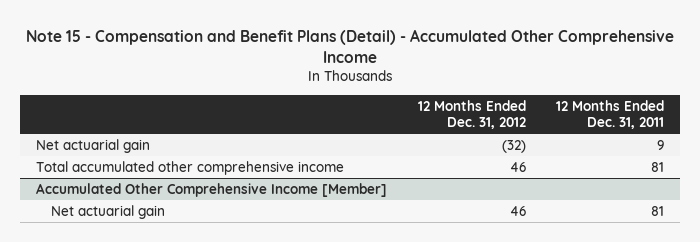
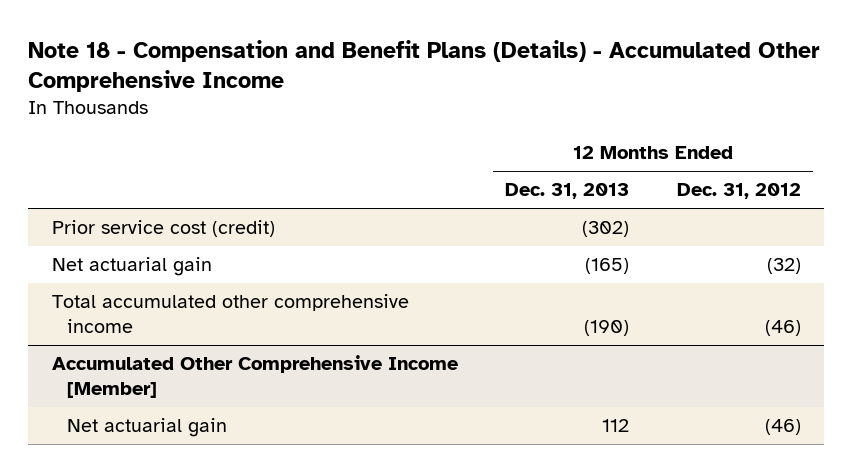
[26,28,675,63] Note 15 - Compensation and Benefit Plans (Detail) - Accumulated Other Comprehensive Income -> [27,39,820,93] Note 18 - Compensation and Benefit Plans (Details) - Accumulated Other Comprehensive Income
[556,99,665,129] 12 Months Ended Dec. 31, 2011 -> none
none -> [505,183,630,200] Dec. 31, 2013
none -> [51,220,275,238] Prior service cost (credit)
[509,161,526,172] 46 -> [764,320,801,337] (46)
[509,205,526,216] 46 -> [764,419,801,436] (46)

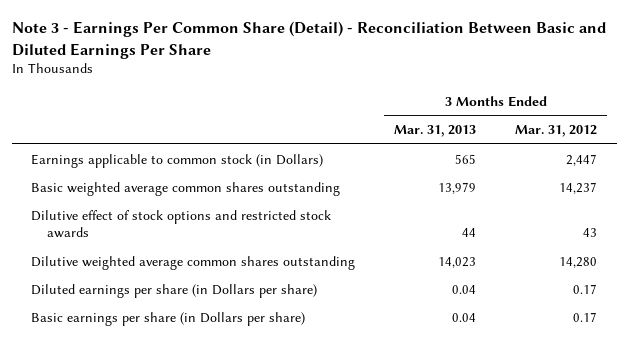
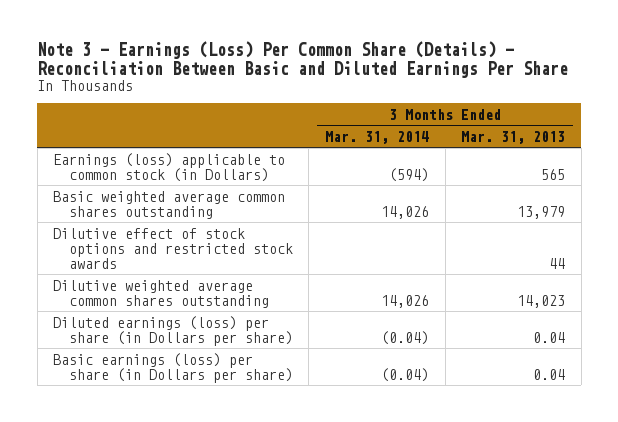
[11,21,606,59] Note 3 - Earnings Per Common Share (Detail) - Reconciliation Between Basic and Diluted Earnings Per Share -> [37,40,569,78] Note 3 - Earnings (Loss) Per Common Share (Details) - Reconciliation Between Basic and Diluted Earnings Per Share
[515,124,598,137] Mar. 31, 2012 -> none
none -> [324,130,429,144] Mar. 31, 2014
[31,153,324,168] Earnings applicable to common stock (in Dollars) -> [53,152,286,182] Earnings (loss) applicable to common stock (in Dollars)
[31,283,318,298] Diluted earnings per share (in Dollars per share) -> [53,315,293,346] Diluted earnings (loss) per share (in Dollars per share)
[31,311,306,326] Basic earnings per share (in Dollars per share) -> [53,352,293,383] Basic earnings (loss) per share (in Dollars per share)

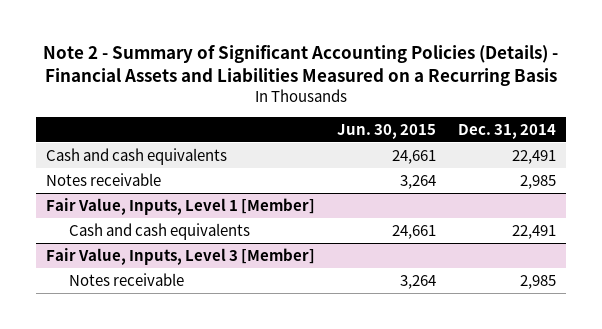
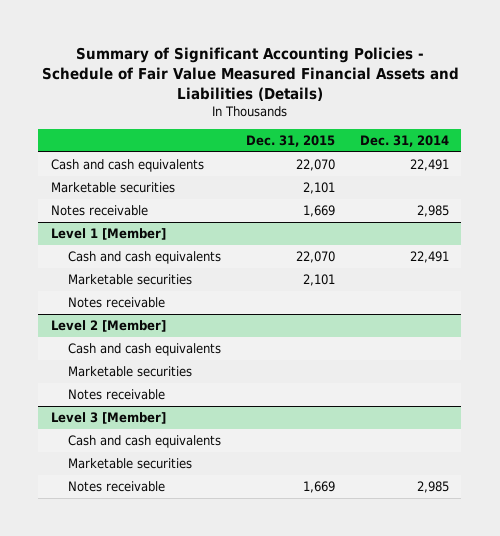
[42,44,558,87] Note 2 - Summary of Significant Accounting Policies (Details) - Financial Assets and Liabilities Measured on a Recurring Basis -> [41,46,459,101] Summary of Significant Accounting Policies - Schedule of Fair Value Measured Financial Assets and Liabilities (Details)
[336,124,436,140] Jun. 30, 2015 -> none
none -> [246,135,336,148] Dec. 31, 2015
none -> [50,182,175,194] Marketable securities
[46,197,316,215] Fair Value, Inputs, Level 1 [Member] -> [50,228,166,241] Level 1 [Member]
none -> [68,274,193,286] Marketable securities
none -> [68,297,166,309] Notes receivable
none -> [50,320,166,333] Level 2 [Member]
none -> [68,343,222,357] Cash and cash equivalents
none -> [68,366,193,378] Marketable securities
none -> [68,389,166,401] Notes receivable
[46,247,316,265] Fair Value, Inputs, Level 3 [Member] -> [50,412,166,425] Level 3 [Member]
none -> [68,435,222,449] Cash and cash equivalents
none -> [68,458,193,470] Marketable securities

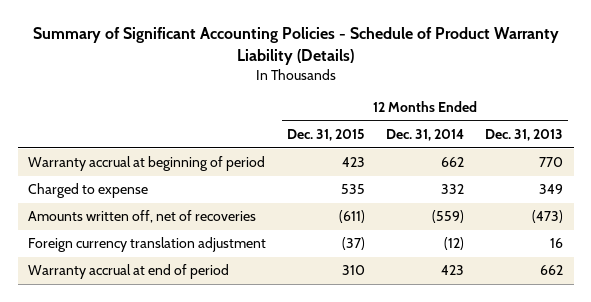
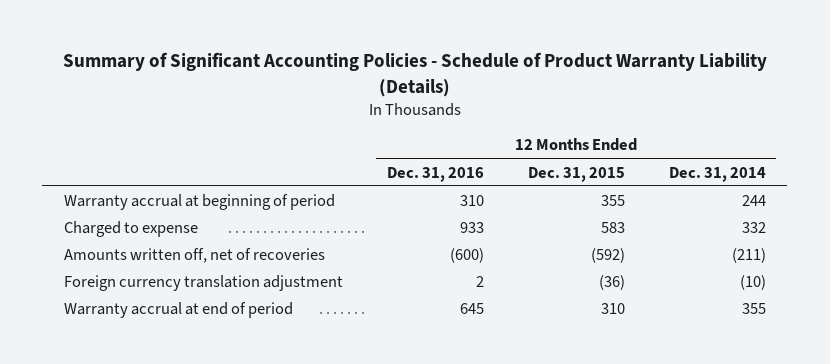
[485,129,564,142] Dec. 31, 2013 -> none
none -> [386,166,484,182] Dec. 31, 2016
[342,157,366,168] 423 -> [600,195,625,207] 355
[441,157,465,168] 662 -> [741,195,766,207] 244
[341,184,366,195] 535 -> [600,222,625,234] 583
[339,210,366,224] (611) -> [590,248,625,264] (592)
[432,210,465,224] (559) -> [731,248,766,264] (211)
[342,237,366,251] (37) -> [598,275,625,291] (36)
[444,237,465,251] (12) -> [739,275,766,291] (10)
[441,265,465,276] 423 -> [741,303,766,315] 355

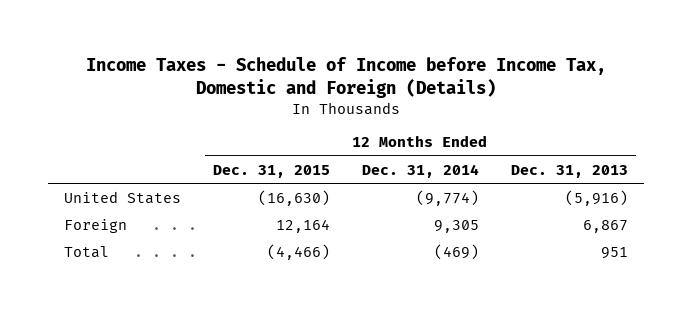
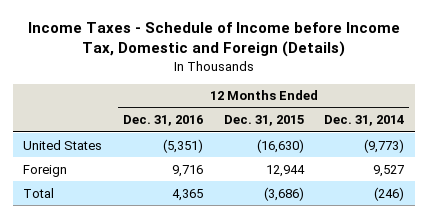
[510,164,628,178] Dec. 31, 2013 -> none
none -> [123,115,204,127] Dec. 31, 2016
[415,189,479,206] (9,774) -> [364,138,405,153] (9,773)
[275,218,330,233] 12,164 -> [265,164,305,177] 12,944
[433,219,479,233] 9,305 -> [373,164,405,177] 9,527
[266,243,330,260] (4,466) -> [263,186,304,201] (3,686)
[433,243,479,260] (469) -> [374,186,405,201] (246)

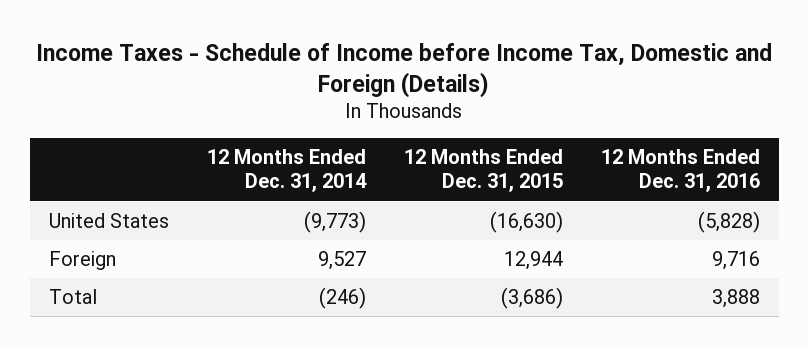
[163,138,204,153] (5,351) -> [697,211,760,234] (5,828)
[172,188,204,201] 4,365 -> [711,289,760,309] 3,888

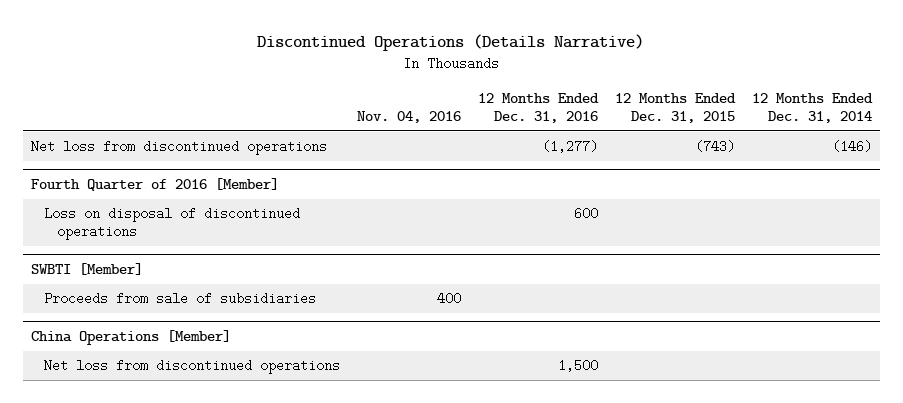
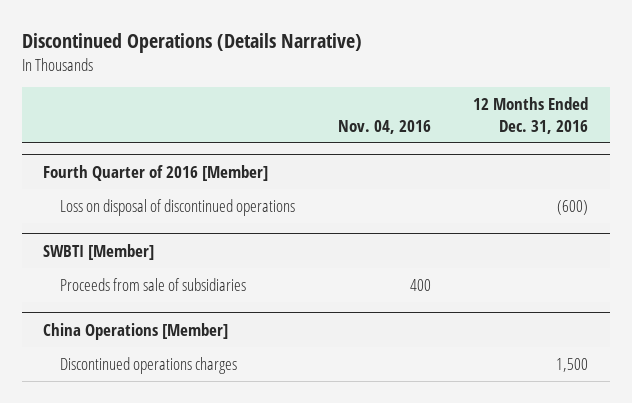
[614,92,736,123] 12 Months Ended Dec. 31, 2015 -> none
[751,92,873,123] 12 Months Ended Dec. 31, 2014 -> none
[31,140,328,156] Net loss from discontinued operations -> none
[573,207,598,221] 600 -> [557,199,589,215] (600)
[43,359,340,375] Net loss from discontinued operations -> none
none -> [59,356,237,374] Discontinued operations charges

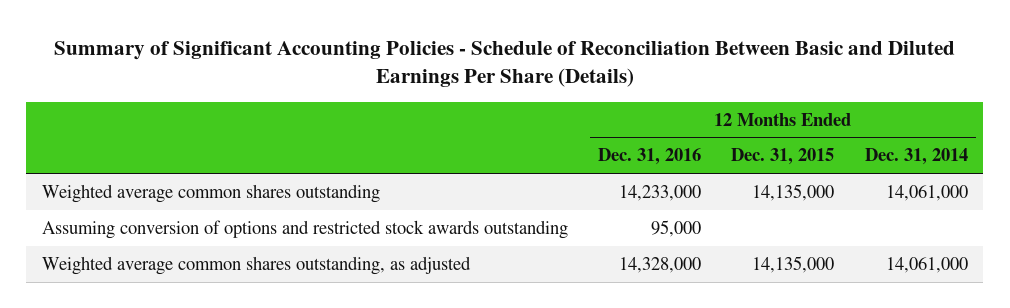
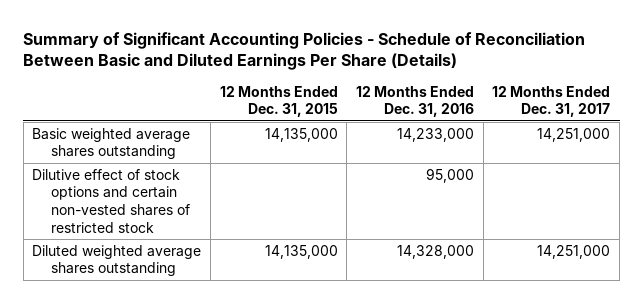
[864,148,968,166] Dec. 31, 2014 -> none
none -> [492,85,611,118] 12 Months Ended Dec. 31, 2017
[41,183,380,203] Weighted average common shares outstanding -> [32,127,191,160] Basic weighted average shares outstanding
[41,219,568,239] Assuming conversion of options and restricted stock awards outstanding -> [32,168,191,233] Dilutive effect of stock options and certain non-vested shares of restricted stock
[41,255,471,275] Weighted average common shares outstanding, as adjusted -> [32,244,202,277] Diluted weighted average shares outstanding

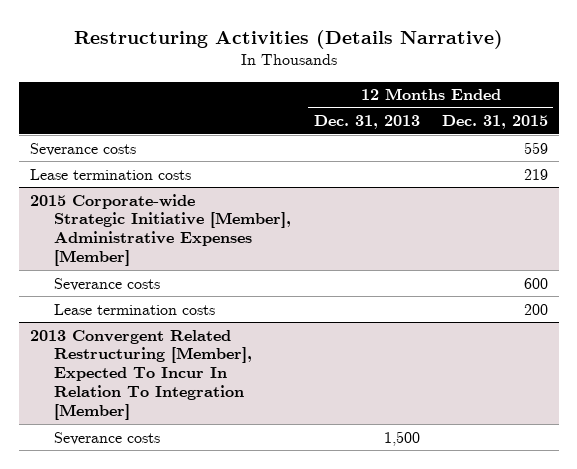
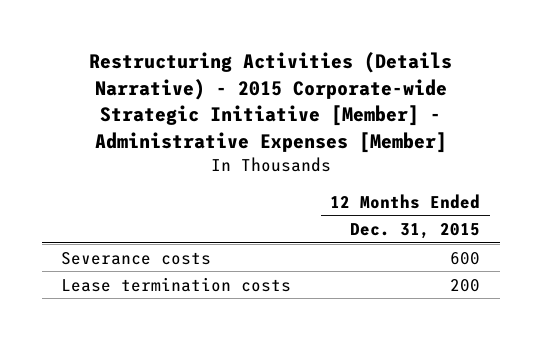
[73,29,503,49] Restructuring Activities (Details Narrative) -> [88,52,452,154] Restructuring Activities (Details Narrative) - 2015 Corporate-wide Strategic Initiative [Member] - Administrative Expenses [Member]
[313,115,420,130] Dec. 31, 2013 -> none
[29,142,136,156] Severance costs -> none
[29,168,191,180] Lease termination costs -> none
[29,193,292,267] 2015 Corporate-wide Strategic Initiative [Member], Administrative Expenses [Member] -> none
[29,329,253,421] 2013 Convergent Related Restructuring [Member], Expected To Incur In Relation To Integration [Member] -> none
[54,431,161,445] Severance costs -> none

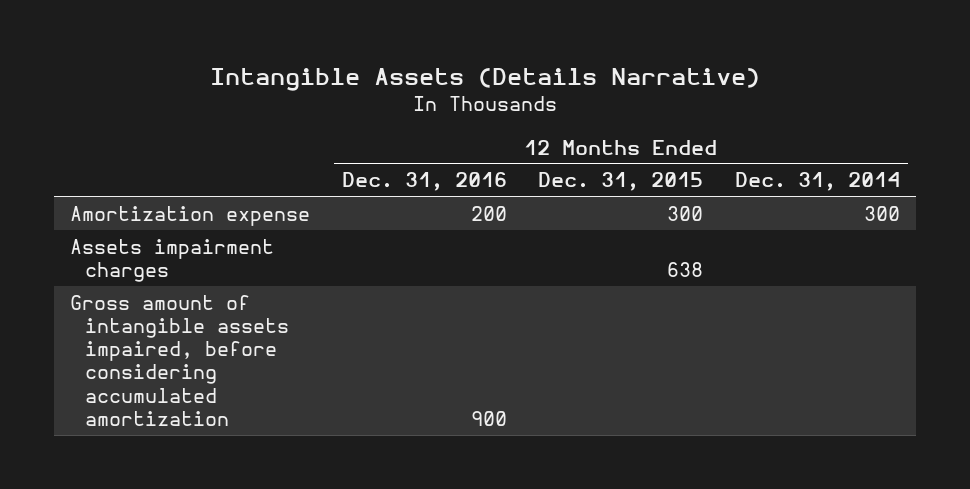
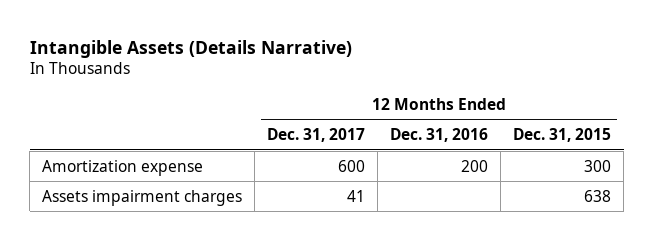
[734,172,900,192] Dec. 31, 2014 -> none
none -> [267,128,366,143] Dec. 31, 2017
[70,294,289,426] Gross amount of intangible assets impaired, before considering accumulated amortization -> none

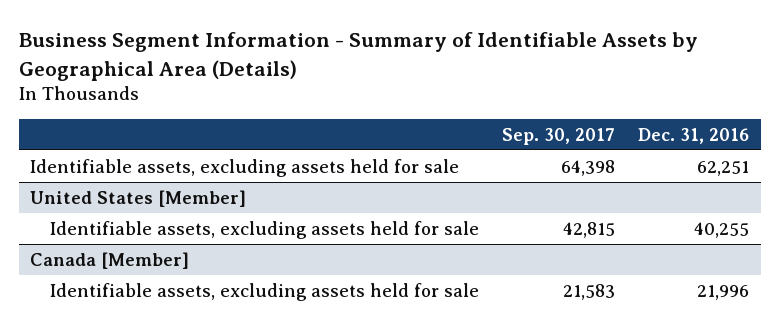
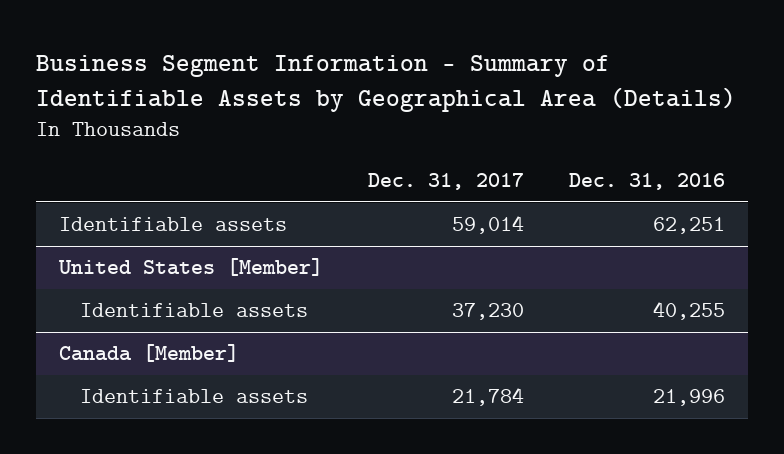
[501,127,615,145] Sep. 30, 2017 -> none
none -> [368,172,525,190] Dec. 31, 2017
[30,158,460,177] Identifiable assets, excluding assets held for sale -> [58,217,287,232] Identifiable assets
[49,220,479,239] Identifiable assets, excluding assets held for sale -> [79,303,308,318] Identifiable assets
[49,282,479,301] Identifiable assets, excluding assets held for sale -> [79,389,308,404] Identifiable assets

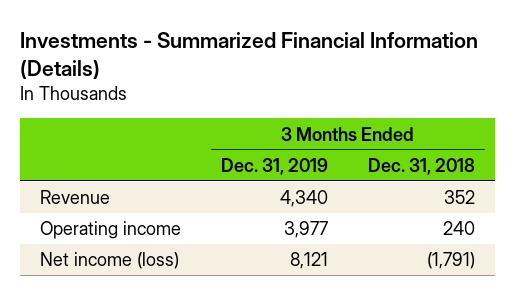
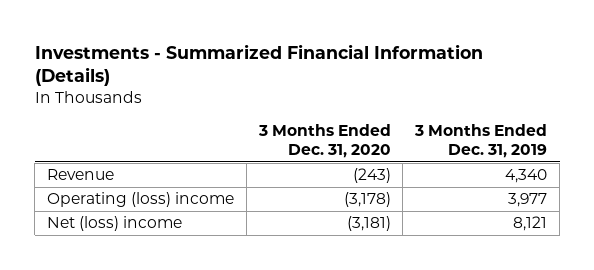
[367,157,475,175] Dec. 31, 2018 -> none
none -> [257,123,391,159] 3 Months Ended Dec. 31, 2020
[39,221,181,240] Operating income -> [47,192,235,208] Operating (loss) income
[39,252,179,270] Net income (loss) -> [47,216,183,232] Net (loss) income

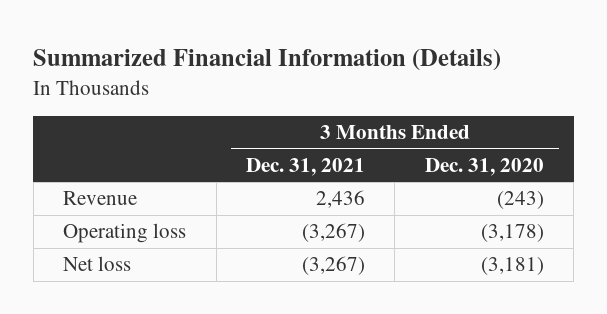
[34,43,483,87] Investments - Summarized Financial Information (Details) -> [33,49,502,72] Summarized Financial Information (Details)
[414,123,548,159] 3 Months Ended Dec. 31, 2019 -> none
none -> [245,157,365,176] Dec. 31, 2021
[47,192,235,208] Operating (loss) income -> [63,223,187,244] Operating loss
[47,216,183,232] Net (loss) income -> [63,256,132,272] Net loss

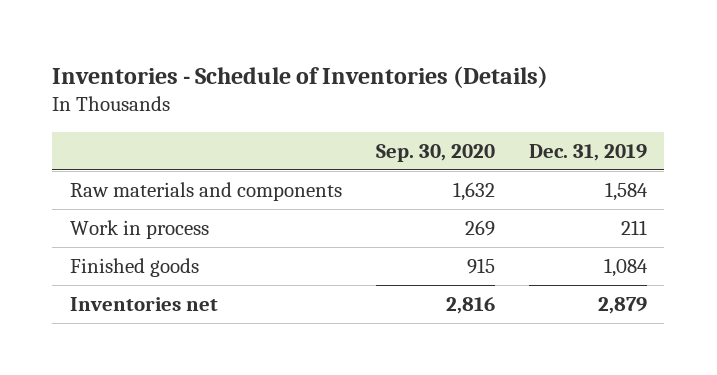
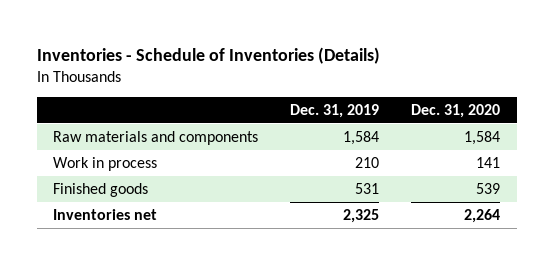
[375,143,495,162] Sep. 30, 2020 -> none
none -> [411,103,501,118] Dec. 31, 2020
[621,219,648,235] 211 -> [355,156,380,168] 210
[604,257,649,277] 1,084 -> [355,182,380,194] 531
[598,296,648,314] 2,879 -> [343,208,380,223] 2,325

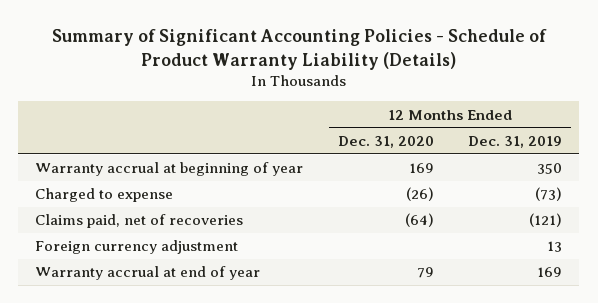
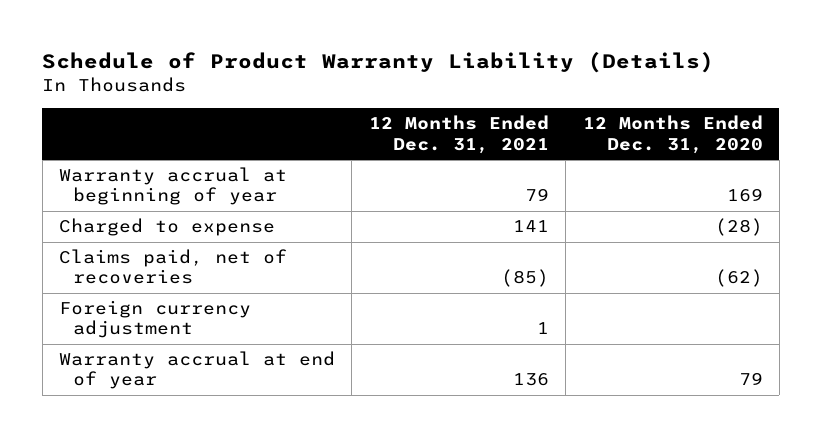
[51,28,547,70] Summary of Significant Accounting Policies - Schedule of Product Warranty Liability (Details) -> [42,52,715,74] Schedule of Product Warranty Liability (Details)
[468,135,563,148] Dec. 31, 2019 -> none
none -> [368,115,549,154] 12 Months Ended Dec. 31, 2021
[405,187,434,202] (26) -> [714,218,763,237] (28)
[404,213,434,228] (64) -> [714,269,763,288] (62)

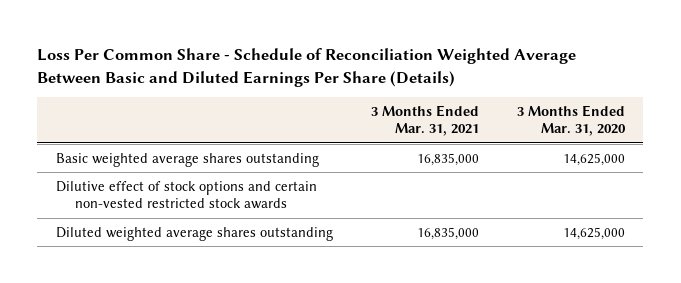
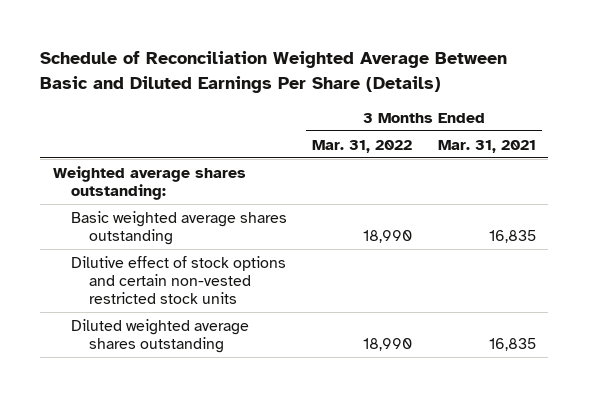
[37,47,577,87] Loss Per Common Share - Schedule of Reconciliation Weighted Average Between Basic and Diluted Earnings Per Share (Details) -> [40,51,508,93] Schedule of Reconciliation Weighted Average Between Basic and Diluted Earnings Per Share (Details)
[516,104,626,137] 3 Months Ended Mar. 31, 2020 -> none
none -> [312,139,413,153] Mar. 31, 2022
none -> [52,165,246,200] Weighted average shares outstanding:
[416,152,479,166] 16,835,000 -> [488,229,536,243] 16,835
[56,180,318,210] Dilutive effect of stock options and certain non-vested restricted stock awards -> [70,255,286,304] Dilutive effect of stock options and certain non-vested restricted stock units
[416,226,479,240] 16,835,000 -> [488,337,536,351] 16,835

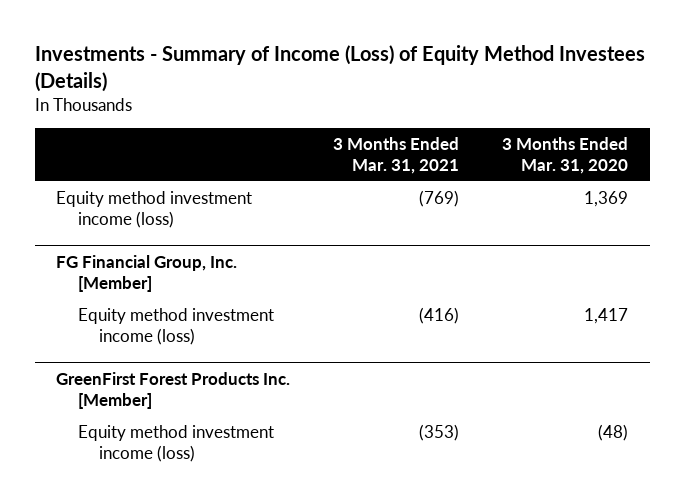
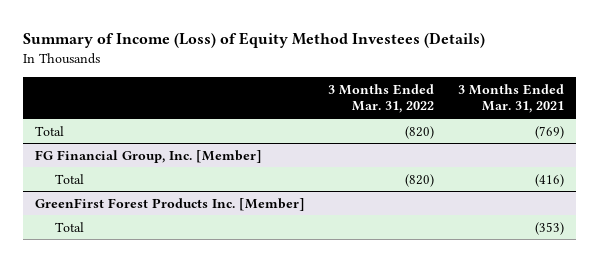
[34,45,645,92] Investments - Summary of Income (Loss) of Equity Method Investees (Details) -> [22,32,485,49] Summary of Income (Loss) of Equity Method Investees (Details)
[502,136,629,175] 3 Months Ended Mar. 31, 2020 -> none
none -> [328,83,435,114] 3 Months Ended Mar. 31, 2022
[56,190,253,229] Equity method investment income (loss) -> [34,125,64,136] Total
[77,307,274,346] Equity method investment income (loss) -> [54,173,84,184] Total
[77,424,274,463] Equity method investment income (loss) -> [54,221,84,232] Total

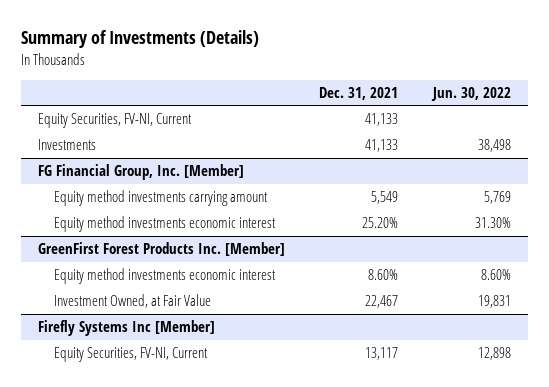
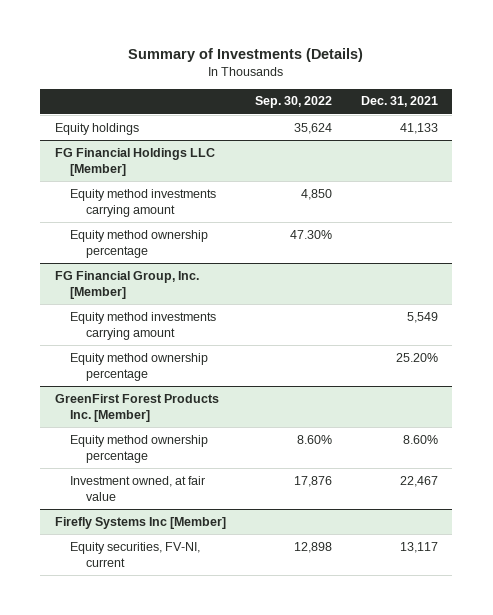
[430,86,511,101] Jun. 30, 2022 -> none
none -> [254,96,332,109] Sep. 30, 2022
[38,113,193,129] Equity Securities, FV-NI, Current -> none
[38,139,97,151] Investments -> [54,122,139,135] Equity holdings
none -> [54,147,215,176] FG Financial Holdings LLC [Member]
none -> [70,188,217,217] Equity method investments carrying amount
none -> [70,229,209,258] Equity method ownership percentage
[54,216,277,233] Equity method investments economic interest -> [70,352,209,381] Equity method ownership percentage
[54,268,277,285] Equity method investments economic interest -> [70,434,209,463] Equity method ownership percentage
[54,294,212,309] Investment Owned, at Fair Value -> [70,475,206,501] Investment owned, at fair value
[54,347,209,363] Equity Securities, FV-NI, Current -> [70,541,201,567] Equity securities, FV-NI, current

